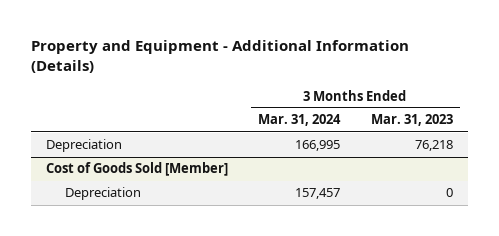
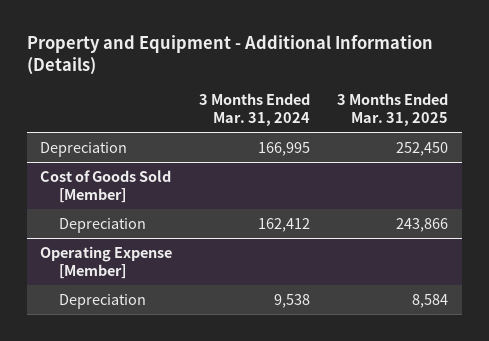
[370,114,453,127] Mar. 31, 2023 -> none
none -> [337,93,449,127] 3 Months Ended Mar. 31, 2025
[295,188,341,200] 157,457 -> [258,217,311,232] 162,412
none -> [40,245,173,279] Operating Expense [Member]
none -> [59,293,147,309] Depreciation

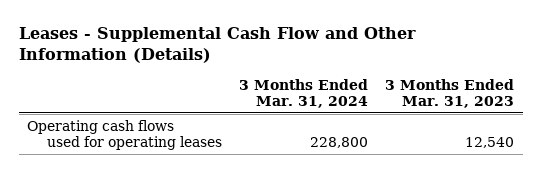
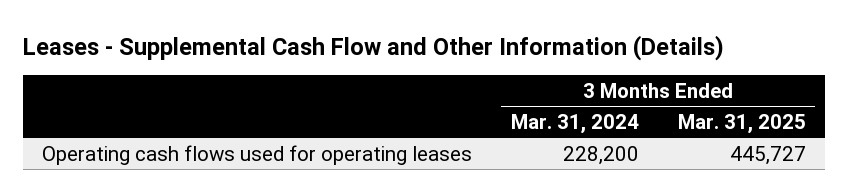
[385,78,515,108] 3 Months Ended Mar. 31, 2023 -> none
none -> [677,114,806,135] Mar. 31, 2025
[310,136,369,148] 228,800 -> [562,145,639,165] 228,200

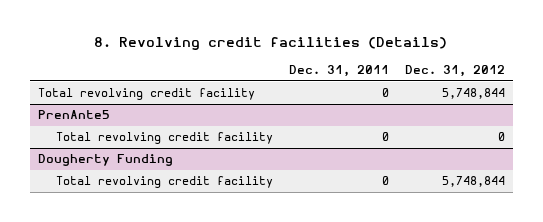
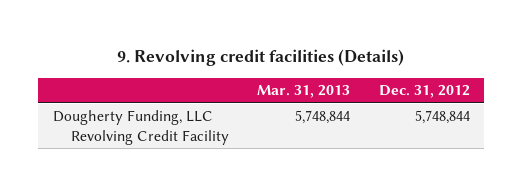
[94,37,448,51] 8. Revolving credit facilities (Details) -> [117,49,405,67] 9. Revolving credit facilities (Details)
[288,65,389,78] Dec. 31, 2011 -> none
none -> [257,85,351,99] Mar. 31, 2013
[37,110,110,120] PrenAnte5 -> none
[55,132,273,145] Total revolving credit facility -> none
[37,154,173,167] Dougherty Funding -> none
[55,176,273,189] Total revolving credit facility -> none
[37,88,255,101] Total revolving credit facility -> [52,110,229,145] Dougherty Funding, LLC Revolving Credit Facility

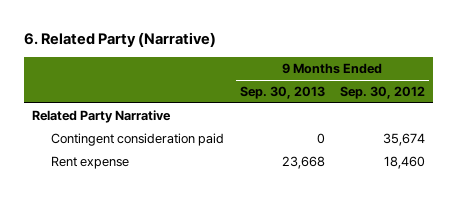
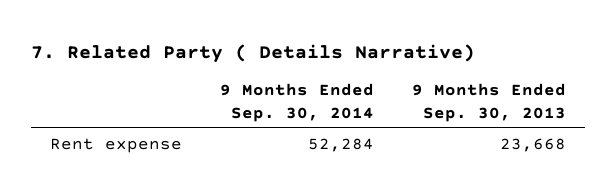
[24,32,217,48] 6. Related Party (Narrative) -> [30,43,475,63] 7. Related Party ( Details Narrative)
[340,86,426,100] Sep. 30, 2012 -> none
none -> [219,83,374,122] 9 Months Ended Sep. 30, 2014
[31,109,171,123] Related Party Narrative -> none
[51,132,225,146] Contingent consideration paid -> none

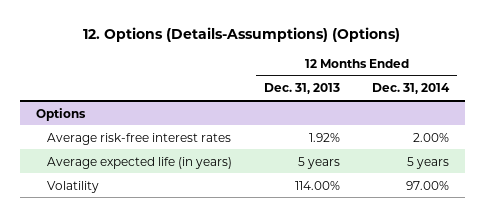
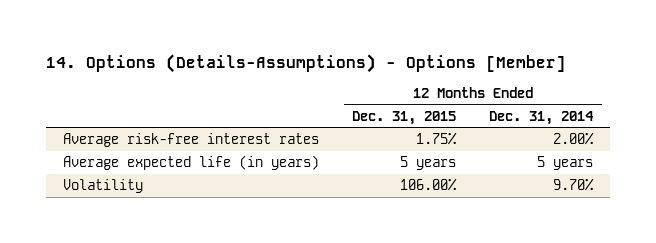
[83,27,401,43] 12. Options (Details-Assumptions) (Options) -> [46,54,567,74] 14. Options (Details-Assumptions) - Options [Member]
[264,83,341,95] Dec. 31, 2013 -> none
none -> [352,111,457,126] Dec. 31, 2015
[36,107,87,121] Options -> none
[405,180,449,190] 97.00% -> [553,178,595,192] 9.70%

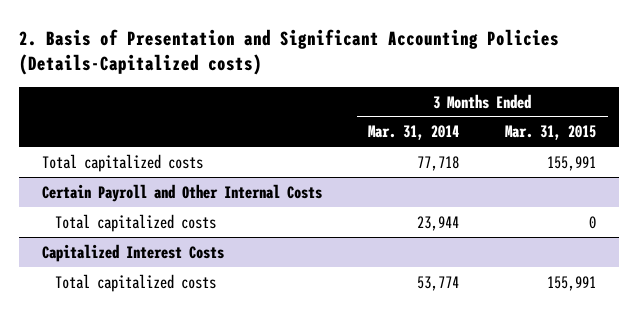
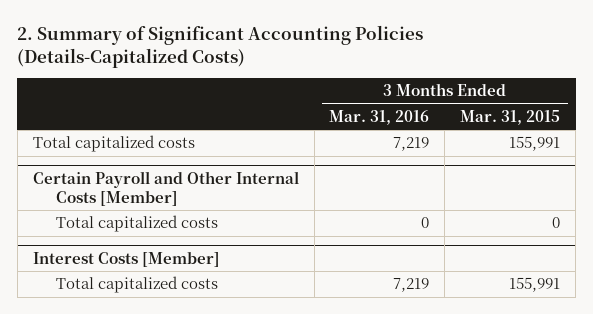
[19,28,560,76] 2. Basis of Presentation and Significant Accounting Policies (Details-Capitalized costs) -> [17,25,424,69] 2. Summary of Significant Accounting Policies (Details-Capitalized Costs)
[368,125,460,141] Mar. 31, 2014 -> none
none -> [329,109,430,125] Mar. 31, 2016
[42,183,323,202] Certain Payroll and Other Internal Costs -> [32,170,299,206] Certain Payroll and Other Internal Costs [Member]
[42,243,225,262] Capitalized Interest Costs -> [32,251,220,267] Interest Costs [Member]

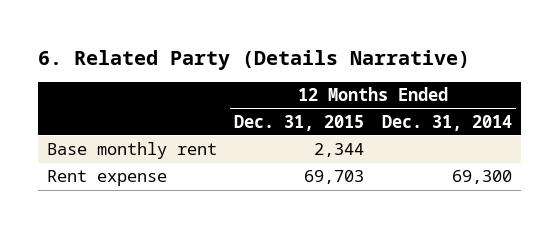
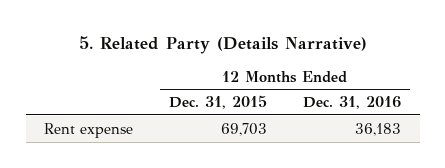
[37,49,470,70] 6. Related Party (Details Narrative) -> [78,35,367,54] 5. Related Party (Details Narrative)
[381,114,512,131] Dec. 31, 2014 -> none
none -> [303,96,402,110] Dec. 31, 2016
[46,142,217,160] Base monthly rent -> none

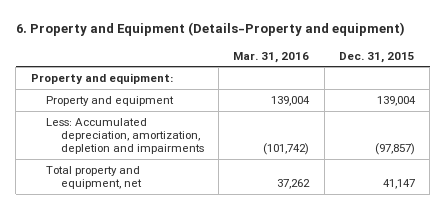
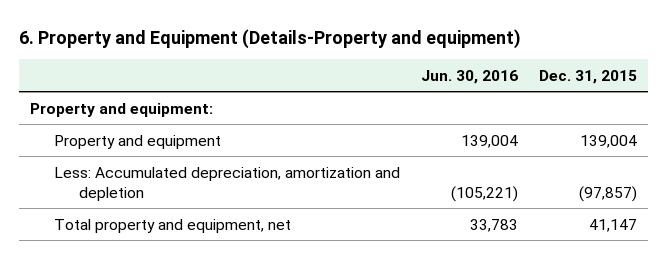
[233,51,310,63] Mar. 31, 2016 -> none
none -> [421,69,519,84] Jun. 30, 2016
[45,117,204,155] Less: Accumulated depreciation, amortization, depletion and impairments -> [54,166,401,201] Less: Accumulated depreciation, amortization and depletion

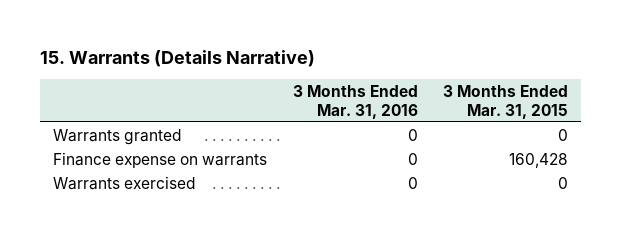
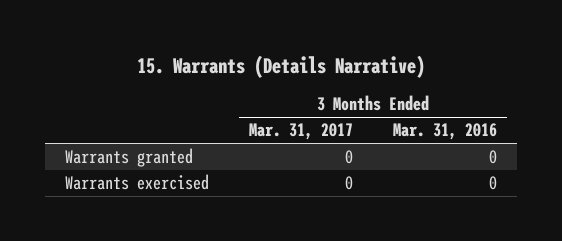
[443,84,569,119] 3 Months Ended Mar. 31, 2015 -> none
none -> [248,123,353,141] Mar. 31, 2017
[52,151,267,168] Finance expense on warrants -> none

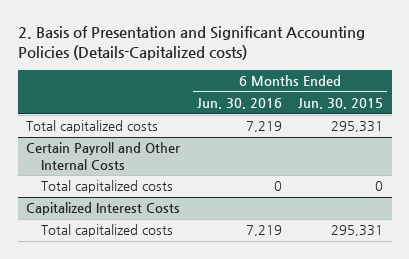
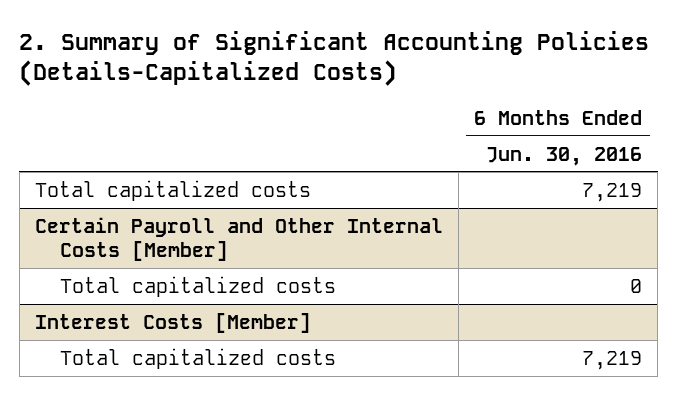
[17,26,365,61] 2. Basis of Presentation and Significant Accounting Policies (Details-Capitalized costs) -> [19,30,650,87] 2. Summary of Significant Accounting Policies (Details-Capitalized Costs)
[298,98,384,110] Jun. 30, 2015 -> none
[26,142,181,170] Certain Payroll and Other Internal Costs -> [34,216,443,261] Certain Payroll and Other Internal Costs [Member]
[26,202,181,216] Capitalized Interest Costs -> [34,312,311,333] Interest Costs [Member]

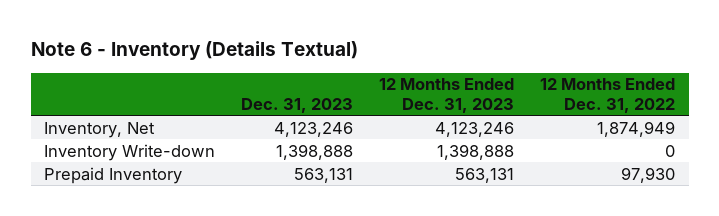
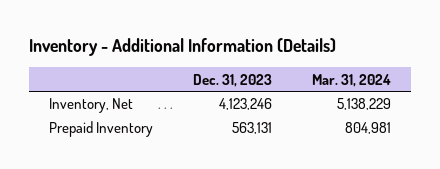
[30,41,358,61] Note 6 - Inventory (Details Textual) -> [28,38,336,57] Inventory - Additional Information (Details)
[379,78,515,113] 12 Months Ended Dec. 31, 2023 -> none
[540,78,676,113] 12 Months Ended Dec. 31, 2022 -> none
none -> [311,73,391,87] Mar. 31, 2024
[43,143,215,161] Inventory Write-down -> none

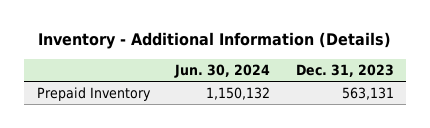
[311,73,391,87] Mar. 31, 2024 -> none
none -> [174,64,271,79] Jun. 30, 2024
[48,98,133,114] Inventory, Net -> none

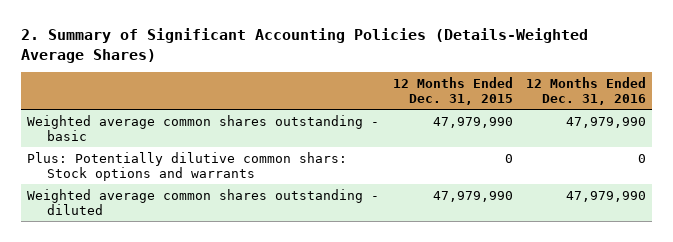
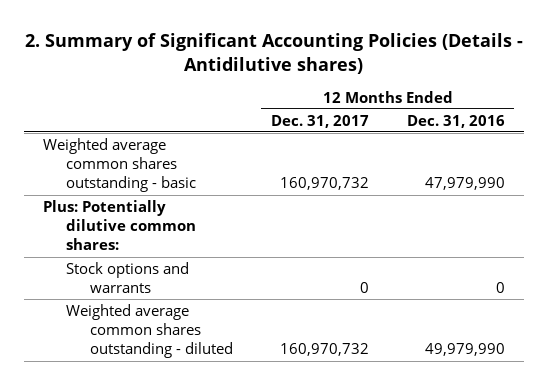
[20,28,588,63] 2. Summary of Significant Accounting Policies (Details-Weighted Average Shares) -> [24,33,523,74] 2. Summary of Significant Accounting Policies (Details - Antidilutive shares)
[392,76,513,105] 12 Months Ended Dec. 31, 2015 -> none
none -> [270,114,369,128] Dec. 31, 2017
none -> [42,199,197,251] Plus: Potentially dilutive common shares:
[27,151,348,181] Plus: Potentially dilutive common shars: Stock options and warrants -> [66,261,190,294] Stock options and warrants
[565,190,646,202] 47,979,990 -> [424,343,505,357] 49,979,990

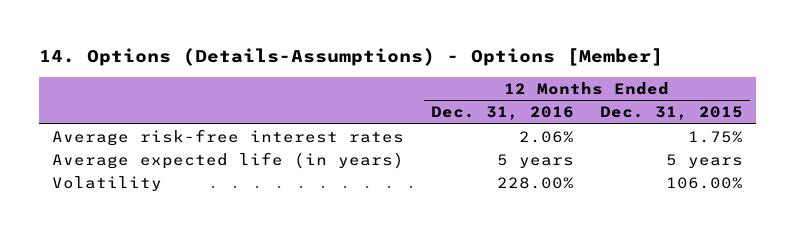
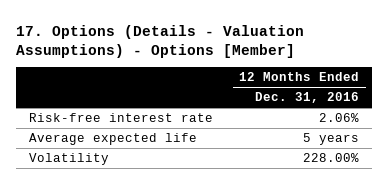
[38,47,663,66] 14. Options (Details-Assumptions) - Options [Member] -> [16,24,305,58] 17. Options (Details - Valuation Assumptions) - Options [Member]
[600,106,744,121] Dec. 31, 2015 -> none
[51,128,404,146] Average risk-free interest rates -> [29,113,214,123] Risk-free interest rate
[51,151,404,169] Average expected life (in years) -> [29,133,198,146] Average expected life

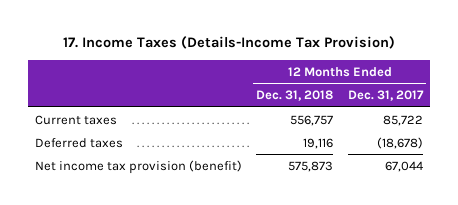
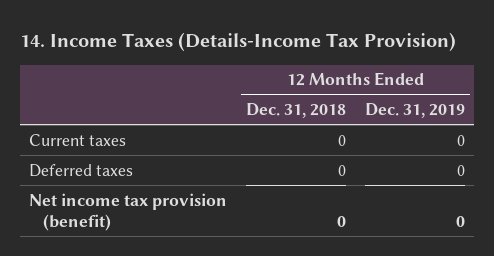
[62,36,395,50] 17. Income Taxes (Details-Income Tax Provision) -> [19,32,456,53] 14. Income Taxes (Details-Income Tax Provision)
[347,90,424,102] Dec. 31, 2017 -> none
none -> [364,103,465,119] Dec. 31, 2019
[290,114,334,126] 556,757 -> [338,134,347,146] 0
[303,137,334,149] 19,116 -> [338,164,347,176] 0
[288,160,334,172] 575,873 -> [337,216,347,228] 0

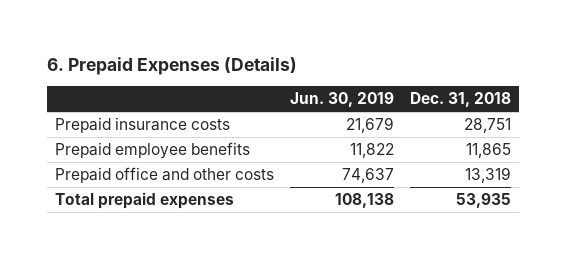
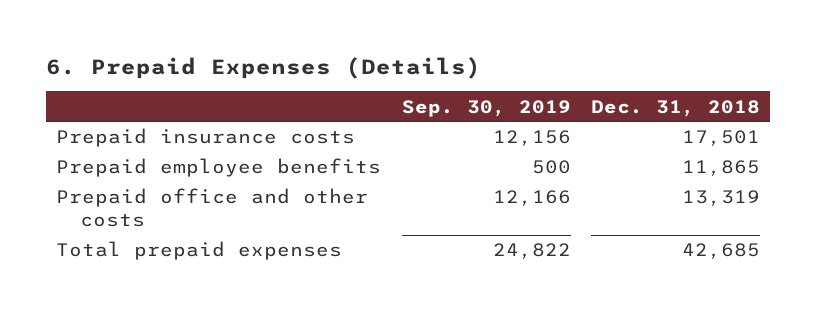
[290,92,395,108] Jun. 30, 2019 -> none
none -> [401,99,571,117] Sep. 30, 2019
[464,118,512,134] 28,751 -> [681,130,760,147] 17,501
[456,193,512,209] 53,935 -> [681,243,760,260] 42,685

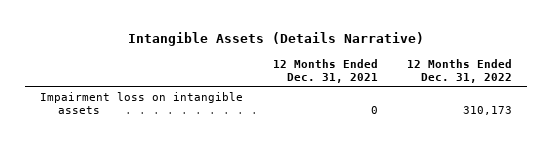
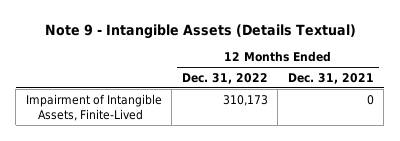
[128,31,425,46] Intangible Assets (Details Narrative) -> [44,23,356,39] Note 9 - Intangible Assets (Details Textual)
[40,91,244,114] Impairment loss on intangible assets -> [25,93,162,121] Impairment of Intangible Assets, Finite-Lived

